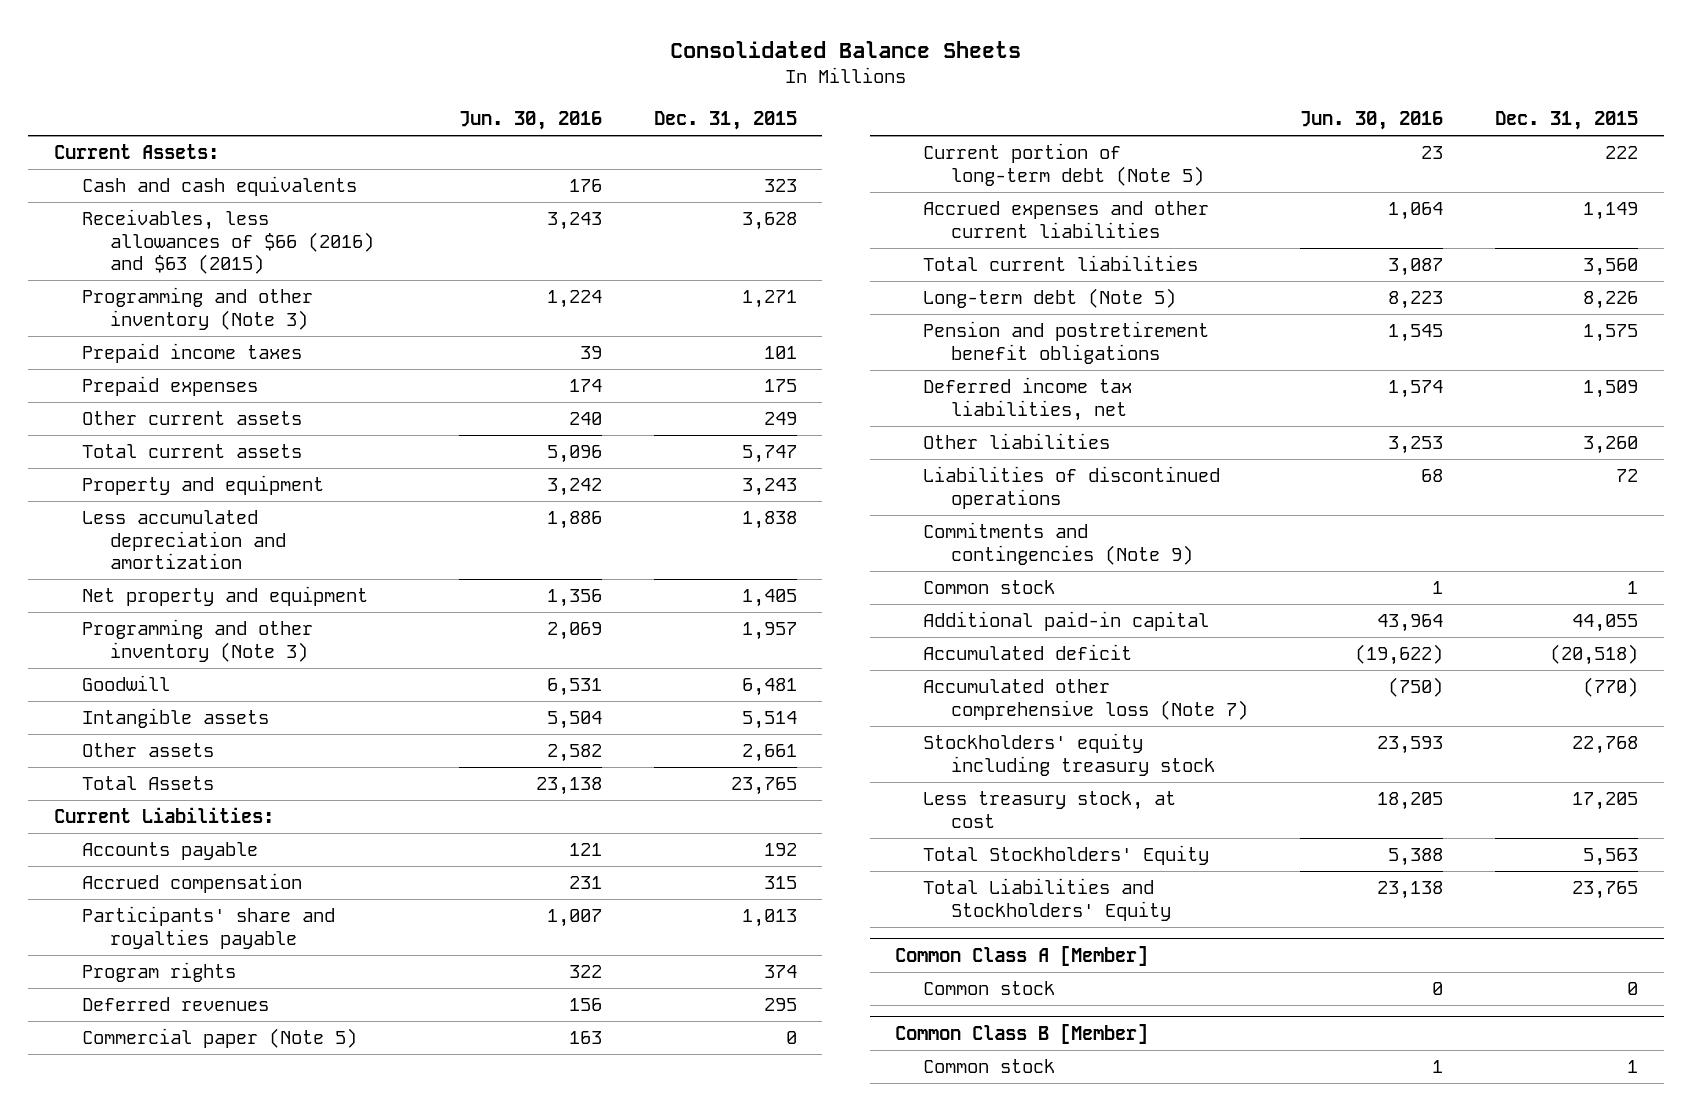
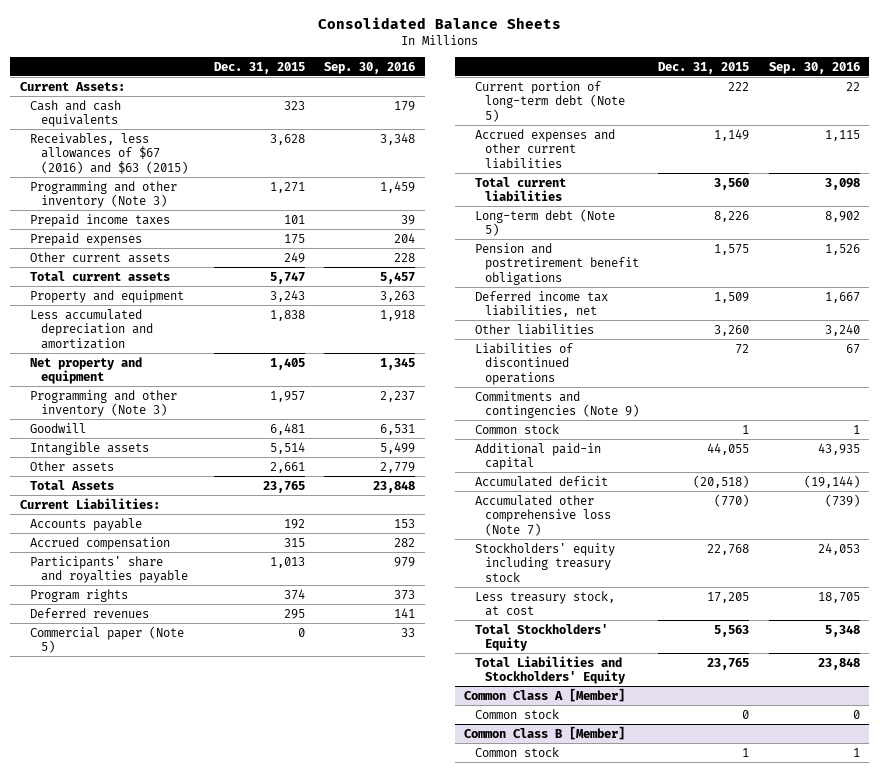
[458,111,602,131] Jun. 30, 2016 -> none
none -> [324,61,416,74] Sep. 30, 2016
[82,209,375,275] Receivables, less allowances of $66 (2016) and $63 (2015) -> [30,132,188,174] Receivables, less allowances of $67 (2016) and $63 (2015)

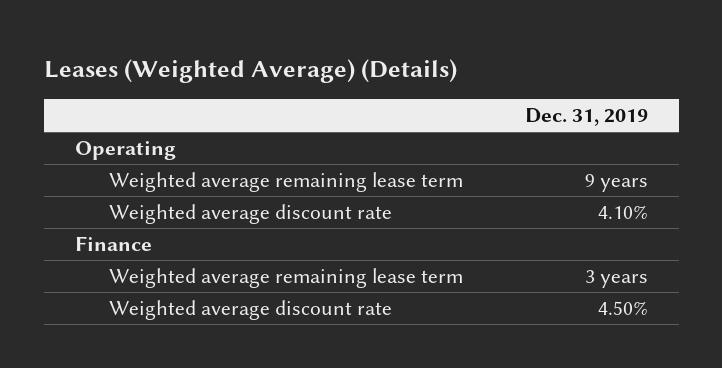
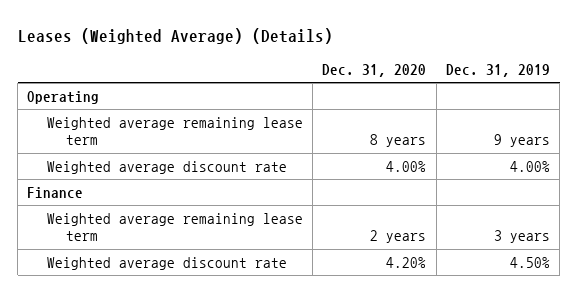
none -> [322,63,427,77] Dec. 31, 2020
[597,205,648,220] 4.10% -> [509,160,550,172] 4.00%

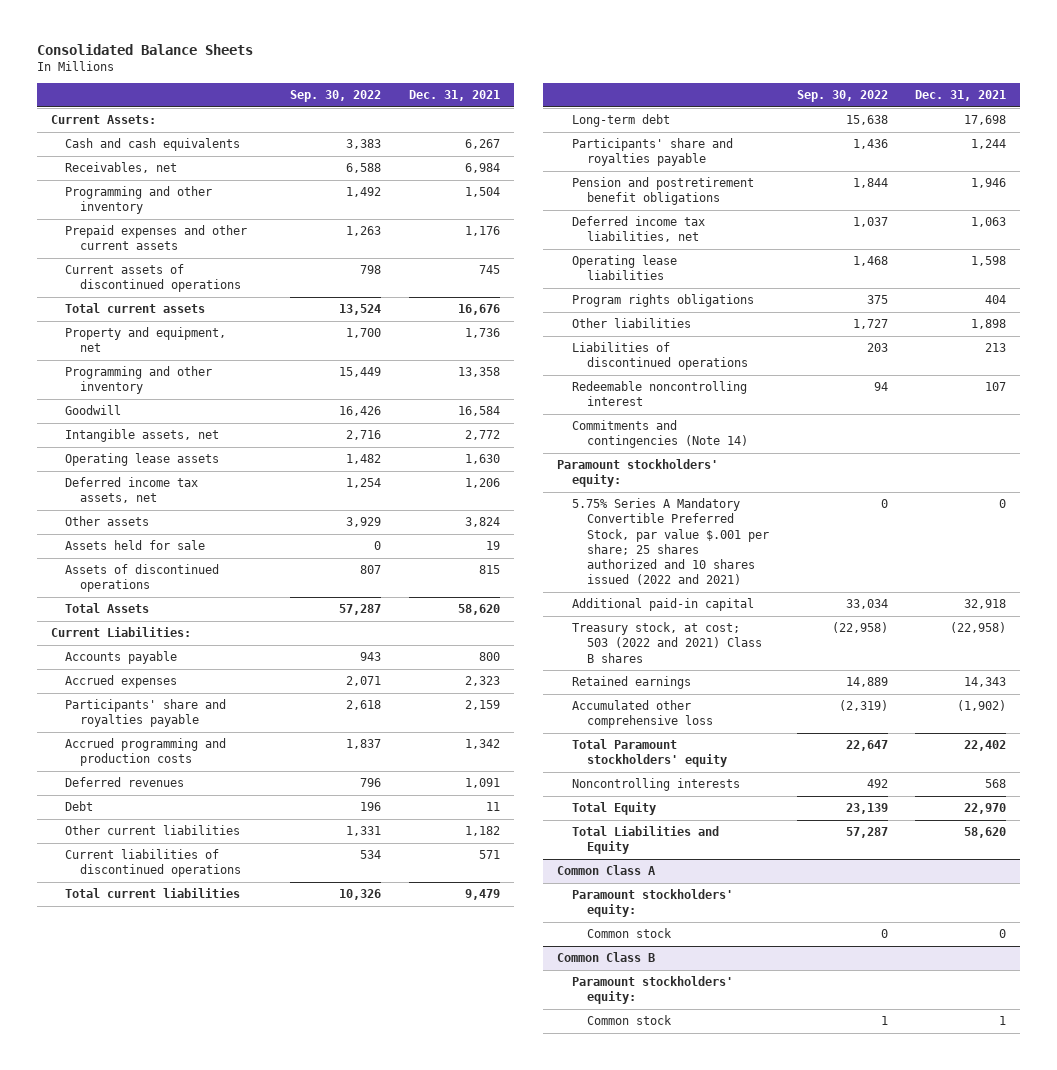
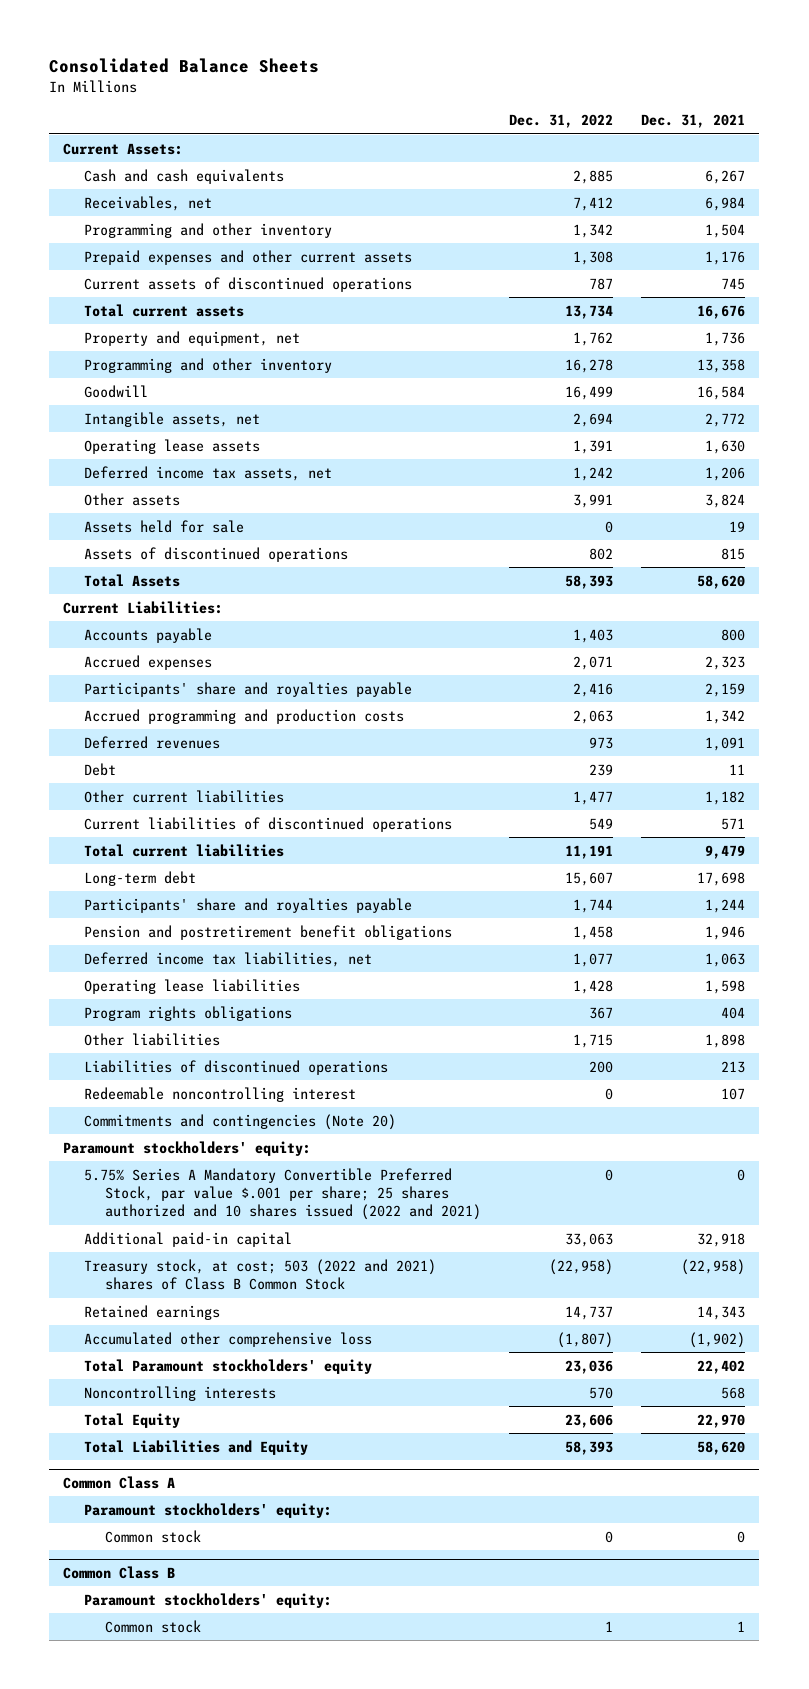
[290,90,382,103] Sep. 30, 2022 -> none
none -> [509,114,614,129] Dec. 31, 2022
[572,420,748,449] Commitments and contingencies (Note 14) -> [84,1113,397,1130] Commitments and contingencies (Note 20)
[572,622,762,663] Treasury stock, at cost; 503 (2022 and 2021) Class B shares -> [84,1258,437,1291] Treasury stock, at cost; 503 (2022 and 2021) shares of Class B Common Stock

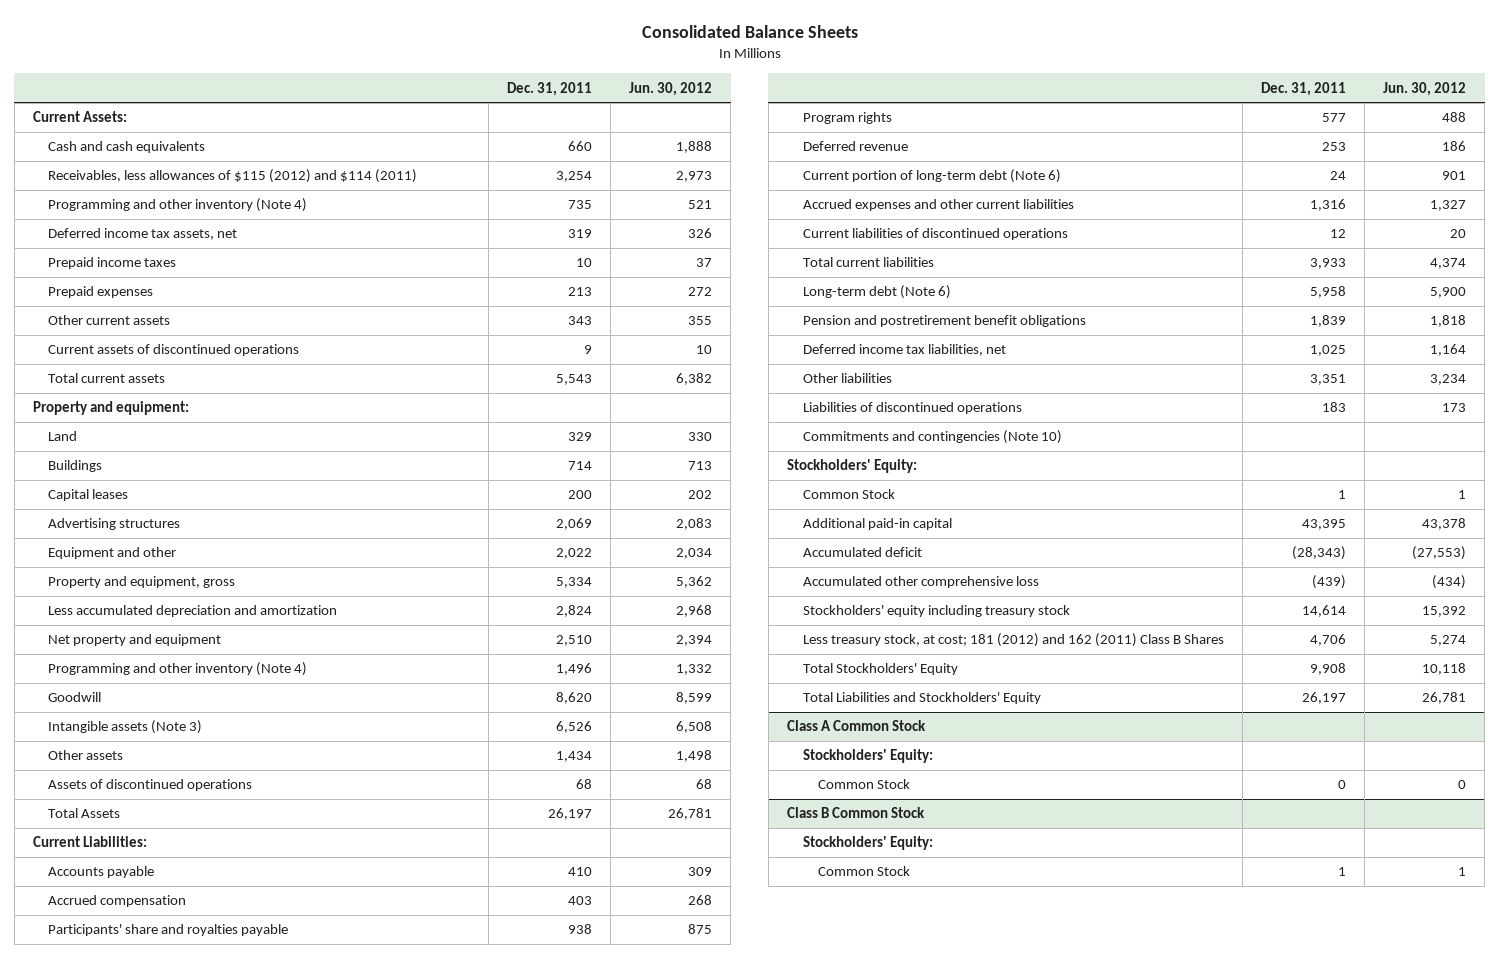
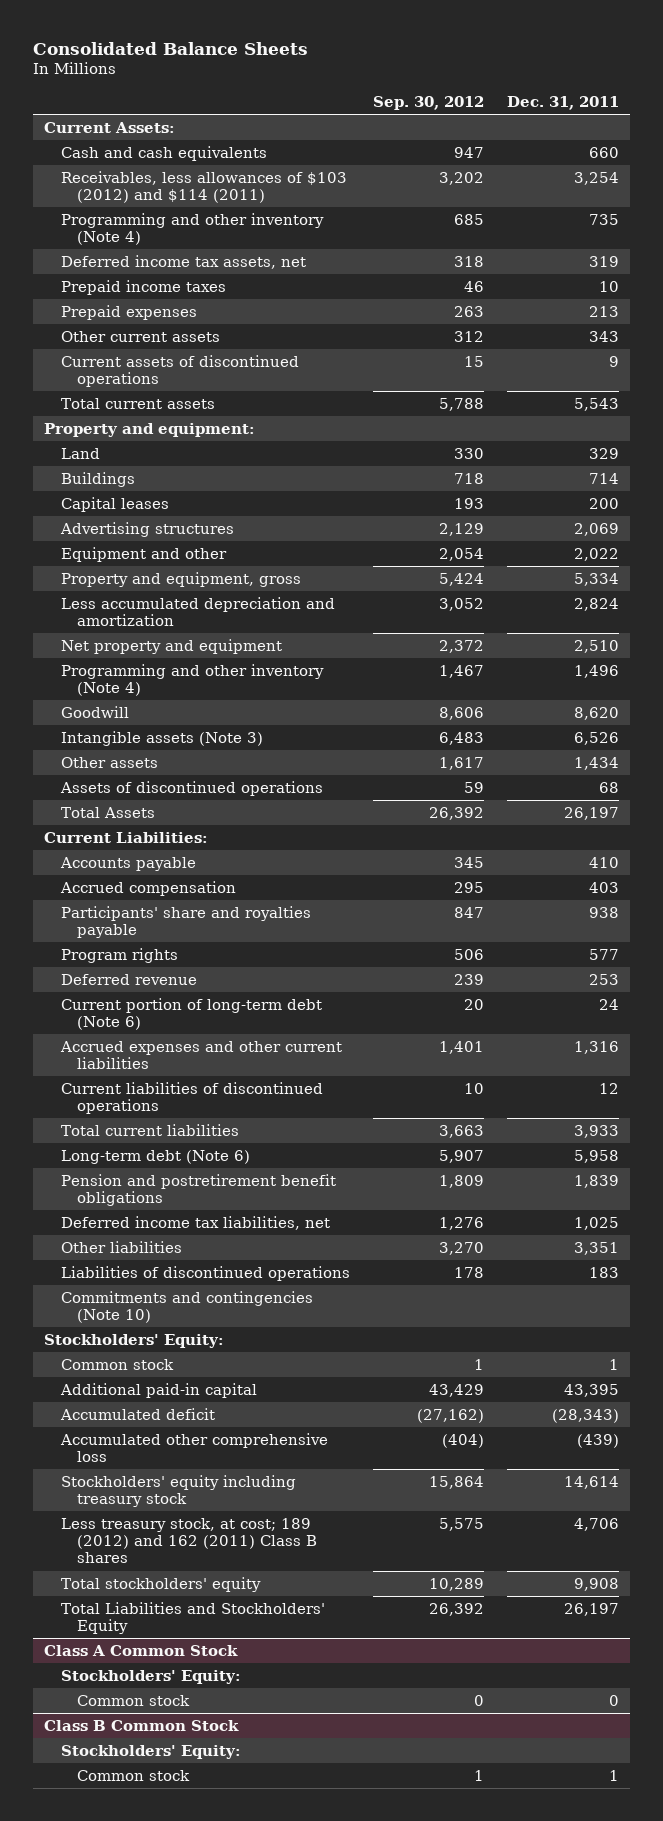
[629,81,713,96] Jun. 30, 2012 -> none
none -> [372,95,484,110] Sep. 30, 2012
[48,169,418,184] Receivables, less allowances of $115 (2012) and $114 (2011) -> [60,170,347,204] Receivables, less allowances of $103 (2012) and $114 (2011)
[802,489,895,500] Common Stock -> [60,1358,174,1370] Common stock
[802,633,1224,648] Less treasury stock, at cost; 181 (2012) and 162 (2011) Class B Shares -> [60,1517,318,1564] Less treasury stock, at cost; 189 (2012) and 162 (2011) Class B shares
[802,663,958,676] Total Stockholders' Equity -> [60,1576,261,1592] Total stockholders' equity
[817,779,910,790] Common Stock -> [77,1694,191,1706] Common stock
[817,866,910,877] Common Stock -> [77,1769,191,1781] Common stock

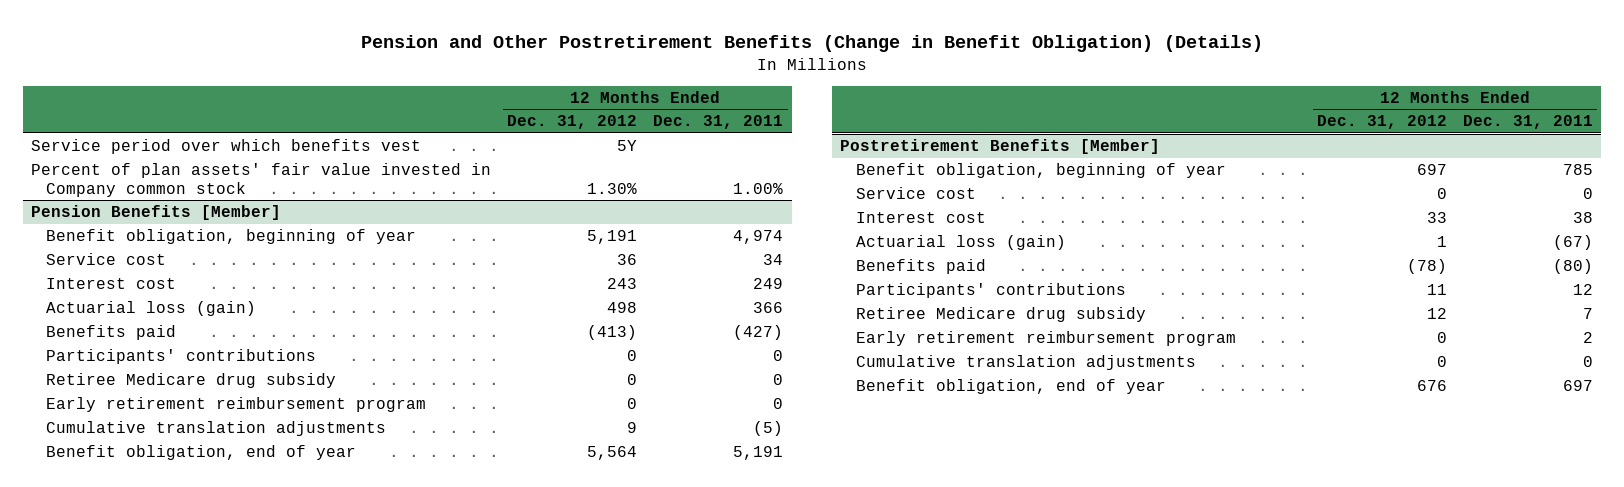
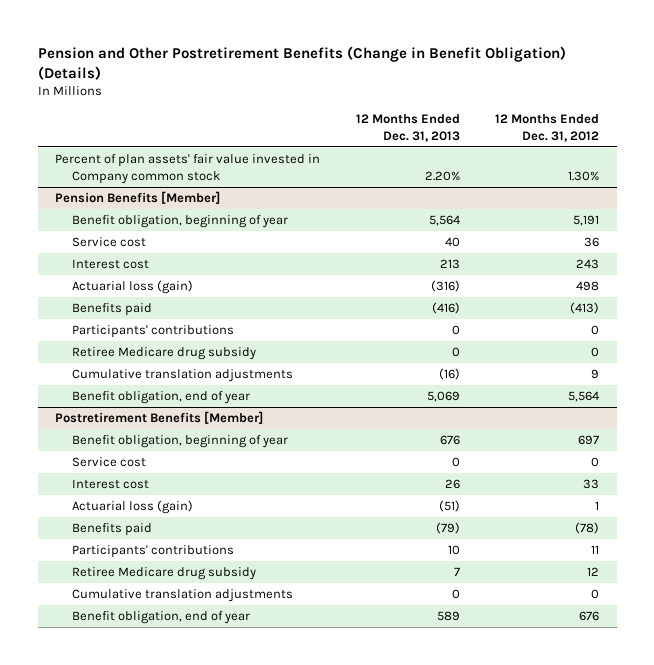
[653,115,784,130] Dec. 31, 2011 -> none
none -> [355,114,460,142] 12 Months Ended Dec. 31, 2013
[30,139,421,155] Service period over which benefits vest -> none
[46,397,427,413] Early retirement reimbursement program -> none
[855,331,1236,347] Early retirement reimbursement program -> none

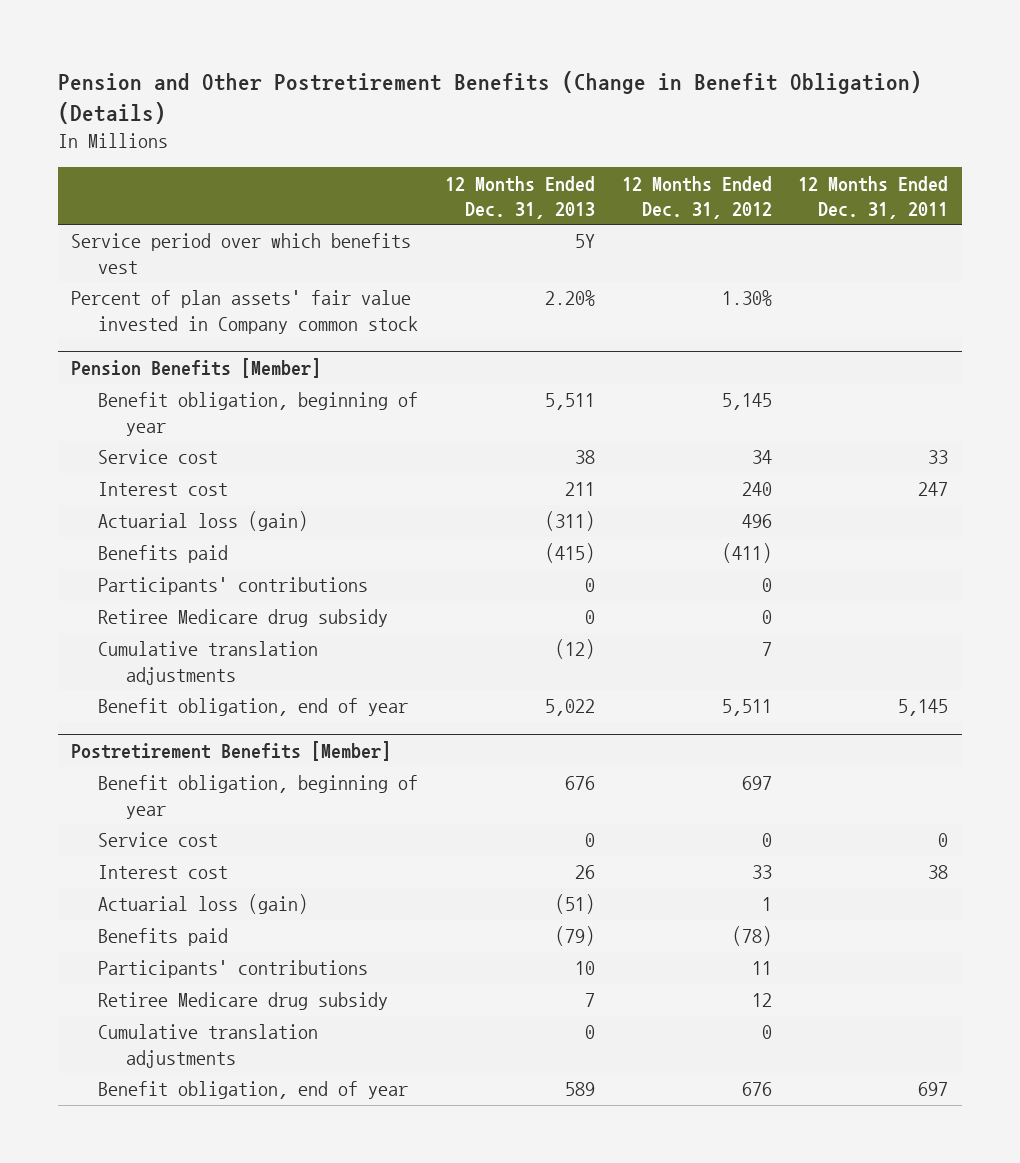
none -> [798,175,949,219] 12 Months Ended Dec. 31, 2011
none -> [71,233,412,274] Service period over which benefits vest
[428,215,460,227] 5,564 -> [545,393,596,411] 5,511
[572,215,599,227] 5,191 -> [721,393,772,411] 5,145
[444,237,460,248] 40 -> [575,450,596,465] 38
[583,237,599,248] 36 -> [751,450,772,465] 34
[439,259,460,270] 213 -> [565,482,596,497] 211
[575,259,599,270] 243 -> [741,482,772,497] 240
[430,280,460,293] (316) -> [545,511,596,532] (311)
[575,281,599,292] 498 -> [741,514,772,529] 496
[431,302,460,315] (416) -> [545,543,596,564] (415)
[569,302,599,315] (413) -> [721,543,772,564] (411)
[438,368,460,381] (16) -> [555,639,596,660] (12)
[590,369,599,380] 9 -> [761,642,772,657] 7
[426,391,460,403] 5,069 -> [545,699,596,717] 5,022
[567,391,599,403] 5,564 -> [721,699,772,717] 5,511

